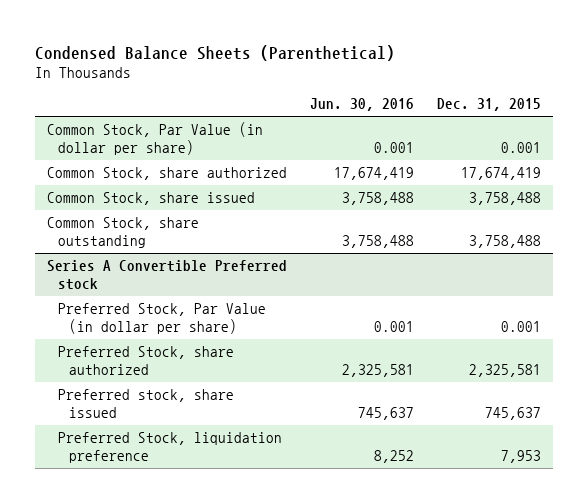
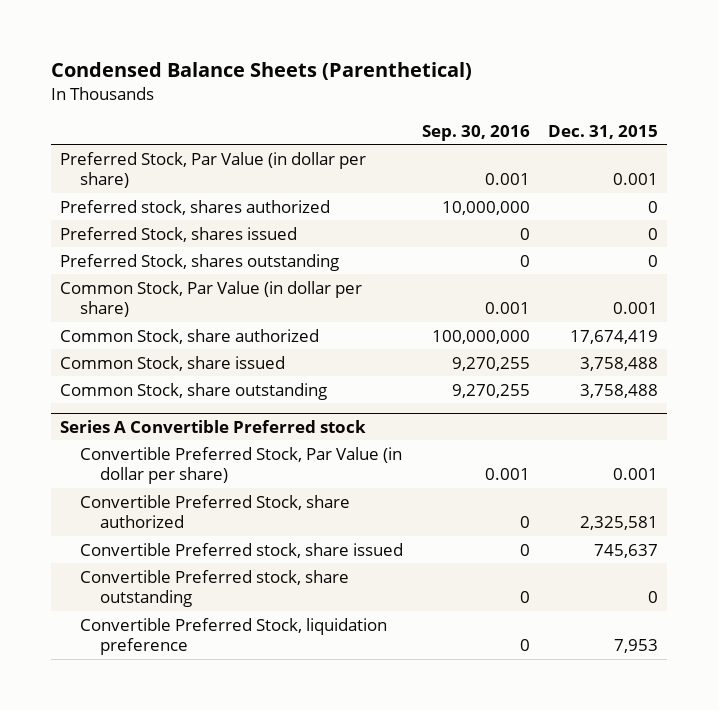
[309,98,414,112] Jun. 30, 2016 -> none
none -> [421,124,530,141] Sep. 30, 2016
none -> [60,151,367,188] Preferred Stock, Par Value (in dollar per share)
none -> [60,199,331,215] Preferred stock, shares authorized
none -> [60,226,298,242] Preferred Stock, shares issued
none -> [60,253,340,271] Preferred Stock, shares outstanding
[57,302,266,334] Preferred Stock, Par Value (in dollar per share) -> [80,446,403,484] Convertible Preferred Stock, Par Value (in dollar per share)
[57,345,234,375] Preferred Stock, share authorized -> [80,494,351,528] Convertible Preferred Stock, share authorized
[57,388,234,418] Preferred stock, share issued -> [80,542,404,558] Convertible Preferred stock, share issued
none -> [80,569,350,607] Convertible Preferred stock, share outstanding
[57,431,282,463] Preferred Stock, liquidation preference -> [80,617,388,655] Convertible Preferred Stock, liquidation preference

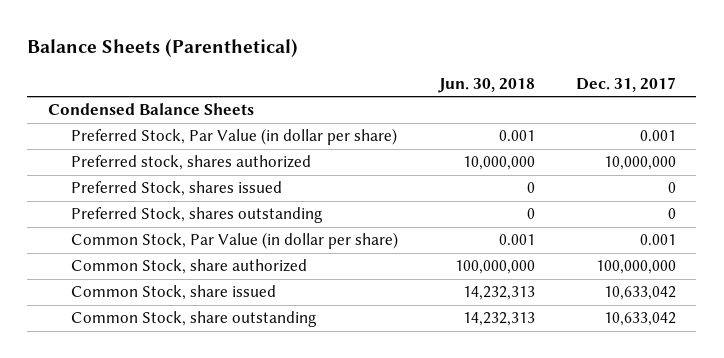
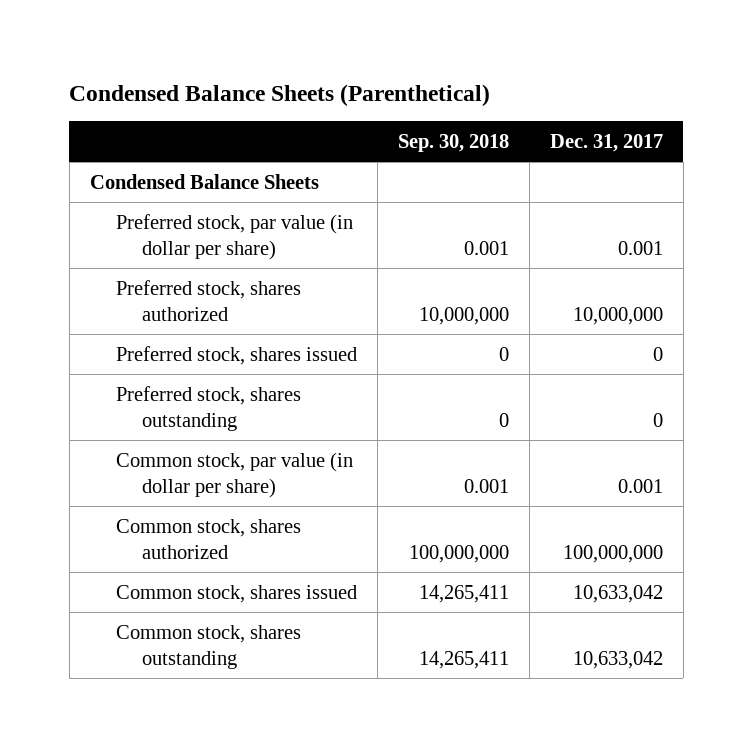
[27,39,299,58] Balance Sheets (Parenthetical) -> [69,83,491,106] Condensed Balance Sheets (Parenthetical)
[438,77,536,93] Jun. 30, 2018 -> none
none -> [397,133,509,152] Sep. 30, 2018
[71,128,398,146] Preferred Stock, Par Value (in dollar per share) -> [115,213,353,260] Preferred stock, par value (in dollar per share)
[71,181,283,197] Preferred Stock, shares issued -> [115,345,357,365] Preferred stock, shares issued
[71,207,324,224] Preferred Stock, shares outstanding -> [115,385,301,431] Preferred stock, shares outstanding
[71,232,399,250] Common Stock, Par Value (in dollar per share) -> [115,451,353,498] Common stock, par value (in dollar per share)
[71,259,308,275] Common Stock, share authorized -> [115,518,301,559] Common stock, shares authorized
[71,285,277,301] Common Stock, share issued -> [115,584,357,603] Common stock, shares issued
[71,311,318,328] Common Stock, share outstanding -> [115,624,301,669] Common stock, shares outstanding

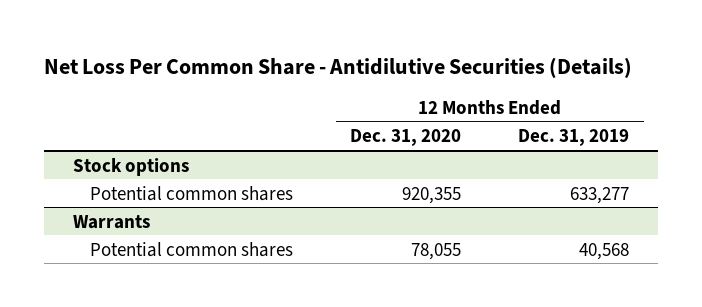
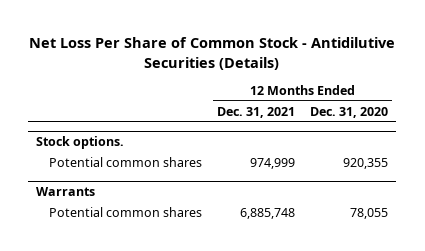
[44,57,633,79] Net Loss Per Common Share - Antidilutive Securities (Details) -> [29,36,396,70] Net Loss Per Share of Common Stock - Antidilutive Securities (Details)
[518,129,630,147] Dec. 31, 2019 -> none
none -> [217,106,296,118] Dec. 31, 2021
[72,157,189,176] Stock options -> [36,135,125,149] Stock options.

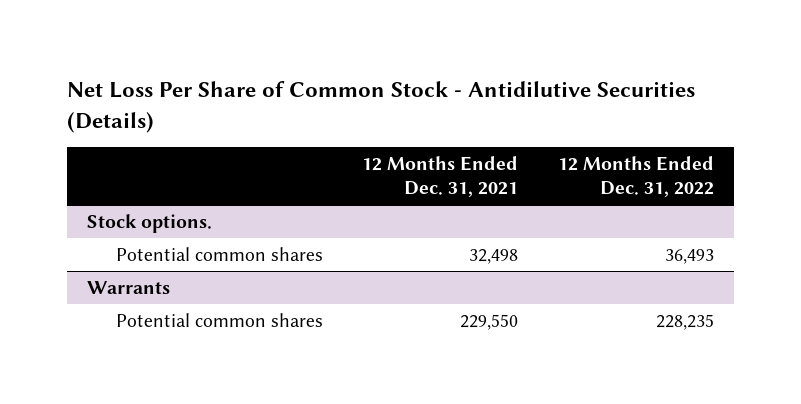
[310,106,389,118] Dec. 31, 2020 -> none
none -> [557,155,714,198] 12 Months Ended Dec. 31, 2022
[250,157,296,169] 974,999 -> [469,248,519,264] 32,498
[240,207,296,219] 6,885,748 -> [460,313,519,330] 229,550

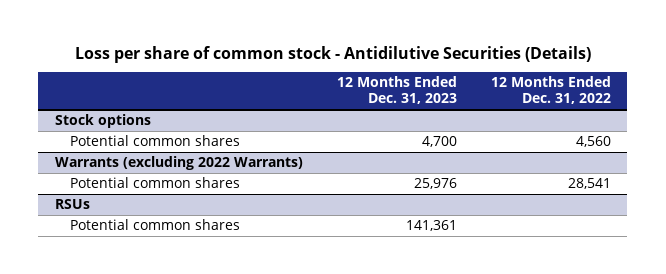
[67,81,696,133] Net Loss Per Share of Common Stock - Antidilutive Securities (Details) -> [74,45,591,63] Loss per share of common stock - Antidilutive Securities (Details)
[362,155,519,198] 12 Months Ended Dec. 31, 2021 -> none
none -> [336,76,457,105] 12 Months Ended Dec. 31, 2023
[86,213,212,233] Stock options. -> [55,114,152,129] Stock options
[664,248,714,264] 36,493 -> [575,136,611,148] 4,560
[86,280,170,294] Warrants -> [55,156,304,171] Warrants (excluding 2022 Warrants)
[655,313,714,330] 228,235 -> [567,178,611,190] 28,541
none -> [55,199,91,210] RSUs
none -> [69,219,240,231] Potential common shares

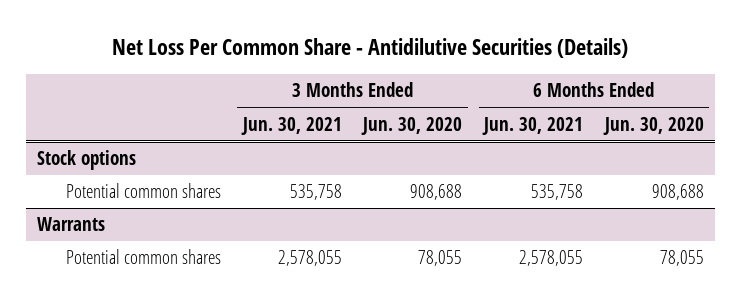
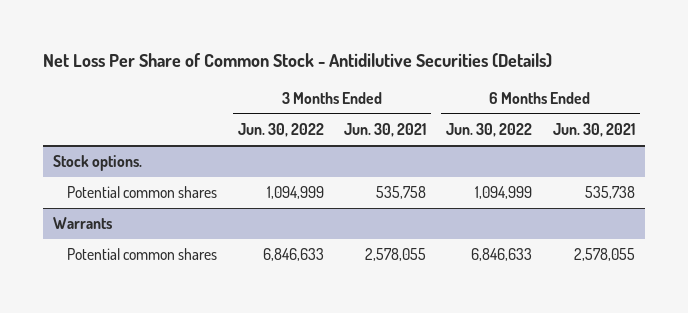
[112,38,629,59] Net Loss Per Common Share - Antidilutive Securities (Details) -> [43,53,553,69] Net Loss Per Share of Common Stock - Antidilutive Securities (Details)
[361,116,463,135] Jun. 30, 2020 -> none
[603,116,705,135] Jun. 30, 2020 -> none
none -> [237,123,324,138] Jun. 30, 2022
none -> [446,123,533,138] Jun. 30, 2022
[36,150,136,171] Stock options -> [53,155,143,172] Stock options.
[531,184,584,201] 535,758 -> [584,186,635,200] 535,738

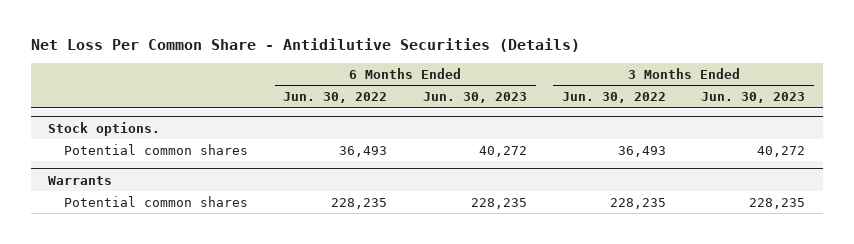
[43,53,553,69] Net Loss Per Share of Common Stock - Antidilutive Securities (Details) -> [30,38,580,53] Net Loss Per Common Share - Antidilutive Securities (Details)
[343,123,426,138] Jun. 30, 2021 -> none
[552,123,635,138] Jun. 30, 2021 -> none
none -> [422,92,527,104] Jun. 30, 2023
none -> [701,92,806,104] Jun. 30, 2023
[266,186,324,200] 1,094,999 -> [617,145,666,157] 36,493
[475,186,533,200] 1,094,999 -> [339,145,388,157] 36,493
[262,248,324,262] 6,846,633 -> [609,197,666,209] 228,235
[471,248,533,262] 6,846,633 -> [331,197,388,209] 228,235

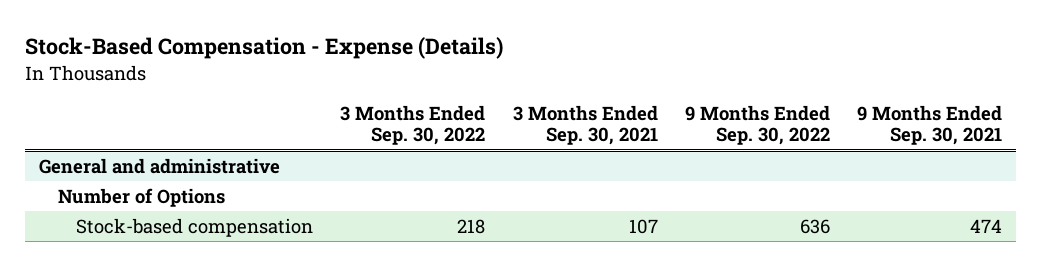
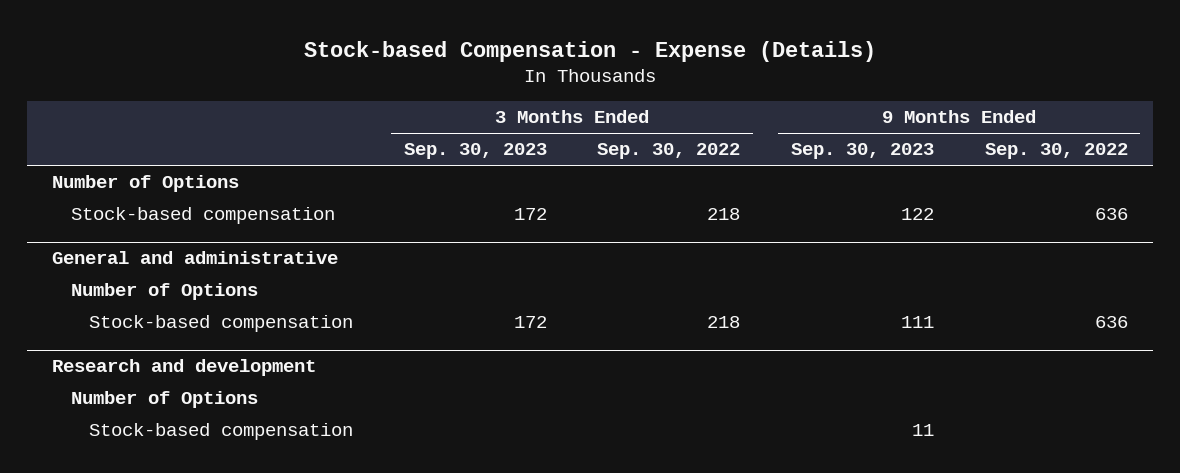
[25,37,504,60] Stock-Based Compensation - Expense (Details) -> [303,40,876,62] Stock-based Compensation - Expense (Details)
[512,104,658,146] 3 Months Ended Sep. 30, 2021 -> none
[857,104,1003,146] 9 Months Ended Sep. 30, 2021 -> none
none -> [403,143,547,160] Sep. 30, 2023
none -> [790,143,934,160] Sep. 30, 2023
none -> [52,175,240,193] Number of Options
none -> [70,207,335,225] Stock-based compensation
none -> [52,359,317,377] Research and development
none -> [70,391,258,409] Number of Options
none -> [89,423,354,441] Stock-based compensation

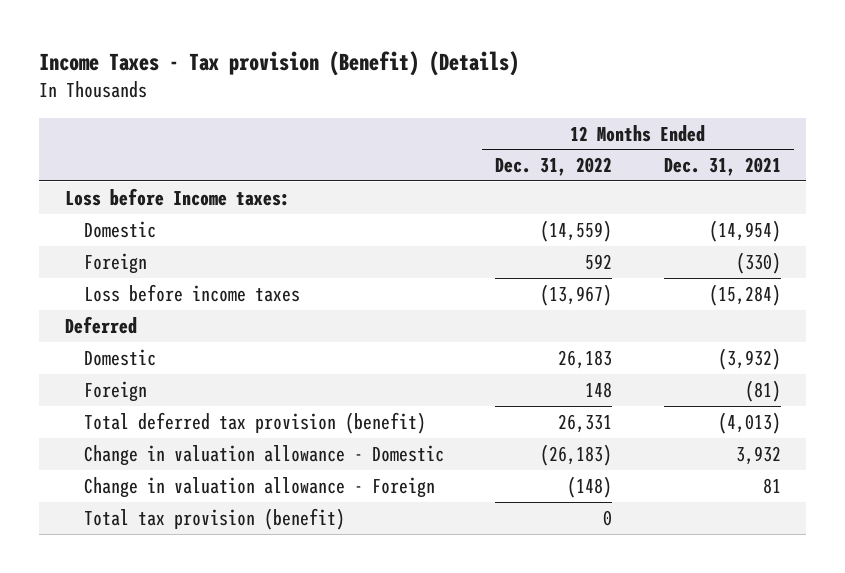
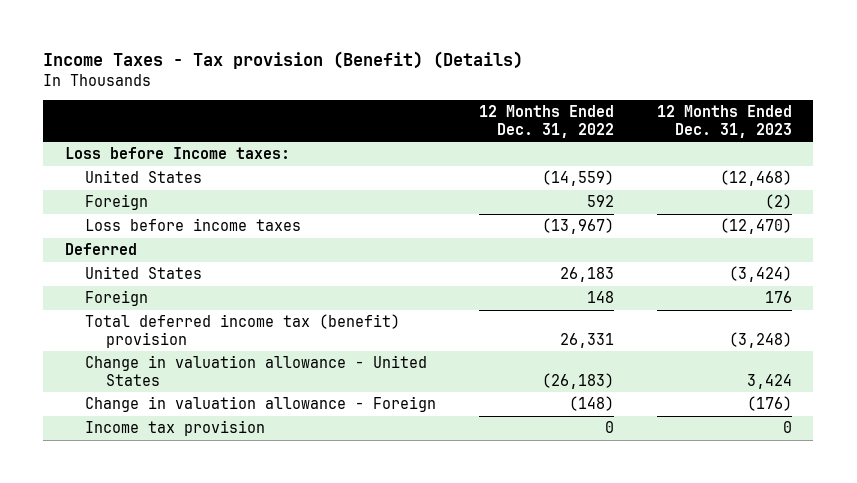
[663,157,781,177] Dec. 31, 2021 -> none
none -> [656,105,792,138] 12 Months Ended Dec. 31, 2023
[83,220,156,238] Domestic -> [85,170,203,184] United States
[83,348,156,366] Domestic -> [85,266,203,280] United States
[83,411,426,434] Total deferred tax provision (benefit) -> [85,314,401,348] Total deferred income tax (benefit) provision
[83,444,444,466] Change in valuation allowance - Domestic -> [85,355,428,386] Change in valuation allowance - United States
[83,507,345,530] Total tax provision (benefit) -> [85,420,266,437] Income tax provision

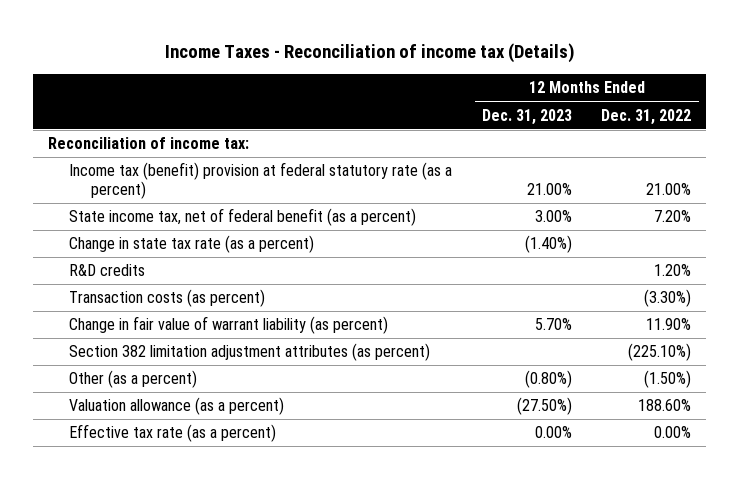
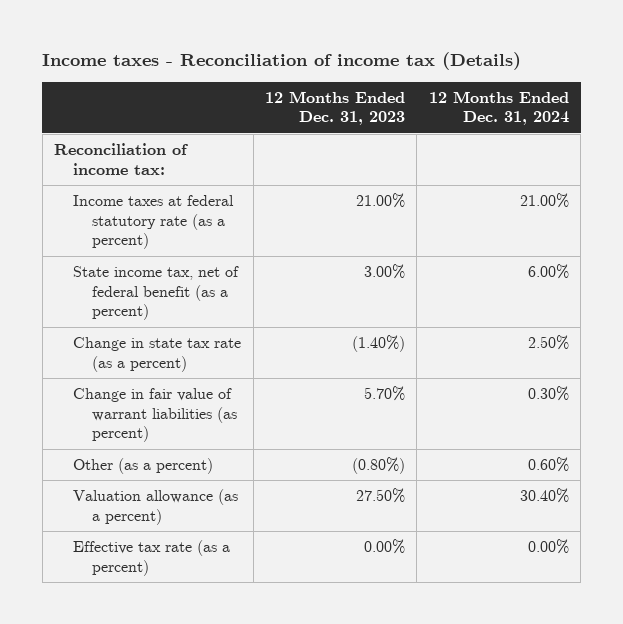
[164,42,575,63] Income Taxes - Reconciliation of income tax (Details) -> [42,52,522,71] Income taxes - Reconciliation of income tax (Details)
[601,108,692,125] Dec. 31, 2022 -> none
none -> [428,90,569,126] 12 Months Ended Dec. 31, 2024
[69,162,453,200] Income tax (benefit) provision at federal statutory rate (as a percent) -> [73,194,235,250] Income taxes at federal statutory rate (as a percent)
[69,264,146,277] R&D credits -> none
[69,289,266,308] Transaction costs (as percent) -> none
[69,343,431,362] Section 382 limitation adjustment attributes (as percent) -> none
[69,316,389,335] Change in fair value of warrant liability (as percent) -> [73,387,238,443] Change in fair value of warrant liabilities (as percent)
[516,397,572,416] (27.50%) -> [355,487,405,503] 27.50%

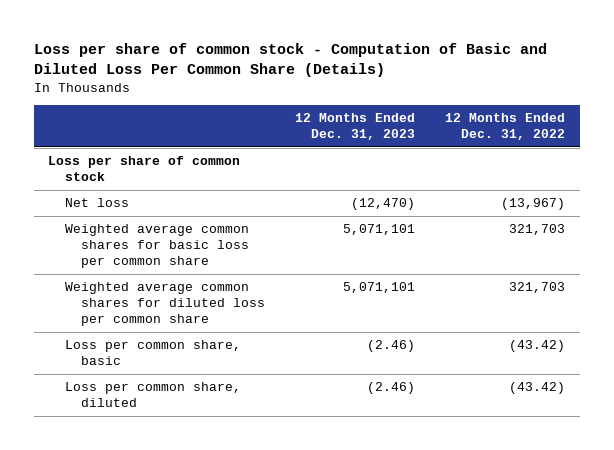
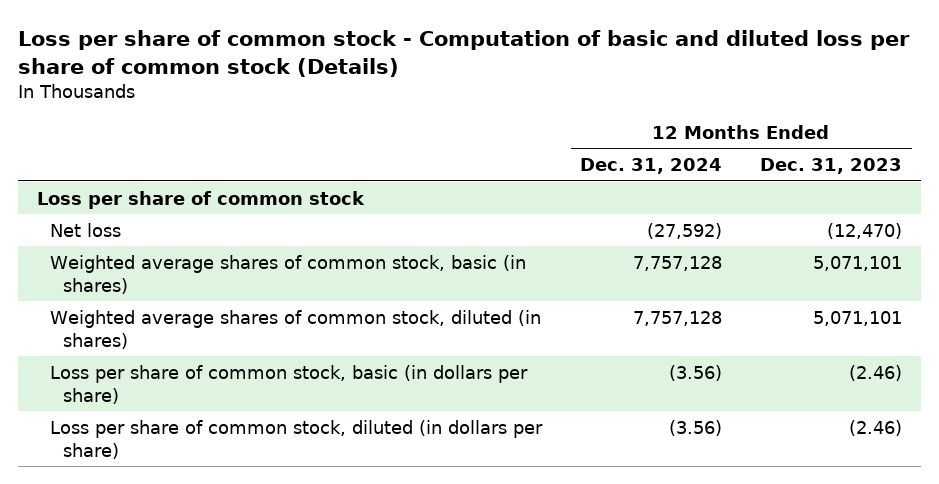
[33,42,547,78] Loss per share of common stock - Computation of Basic and Diluted Loss Per Common Share (Details) -> [17,29,910,77] Loss per share of common stock - Computation of basic and diluted loss per share of common stock (Details)
[445,113,566,141] 12 Months Ended Dec. 31, 2022 -> none
none -> [580,157,723,174] Dec. 31, 2024
[64,224,250,269] Weighted average common shares for basic loss per common share -> [49,254,526,294] Weighted average shares of common stock, basic (in shares)
[64,282,266,327] Weighted average common shares for diluted loss per common share -> [49,309,541,349] Weighted average shares of common stock, diluted (in shares)
[64,340,241,366] Loss per common share, basic -> [49,364,528,404] Loss per share of common stock, basic (in dollars per share)
[64,382,241,408] Loss per common share, diluted -> [49,419,543,459] Loss per share of common stock, diluted (in dollars per share)

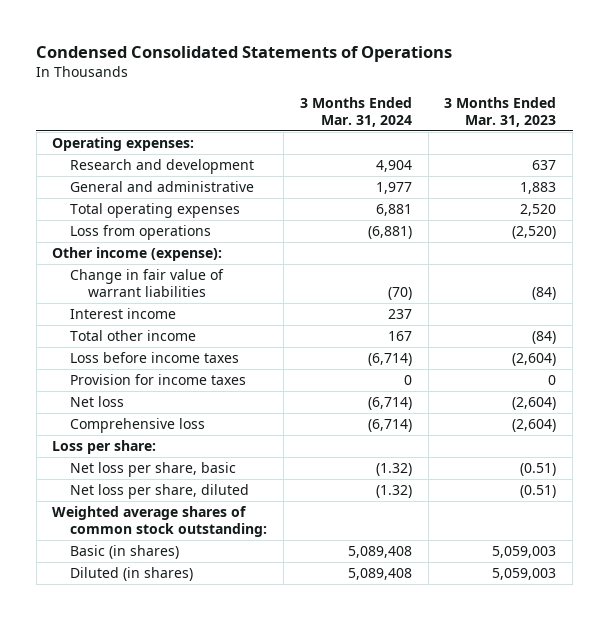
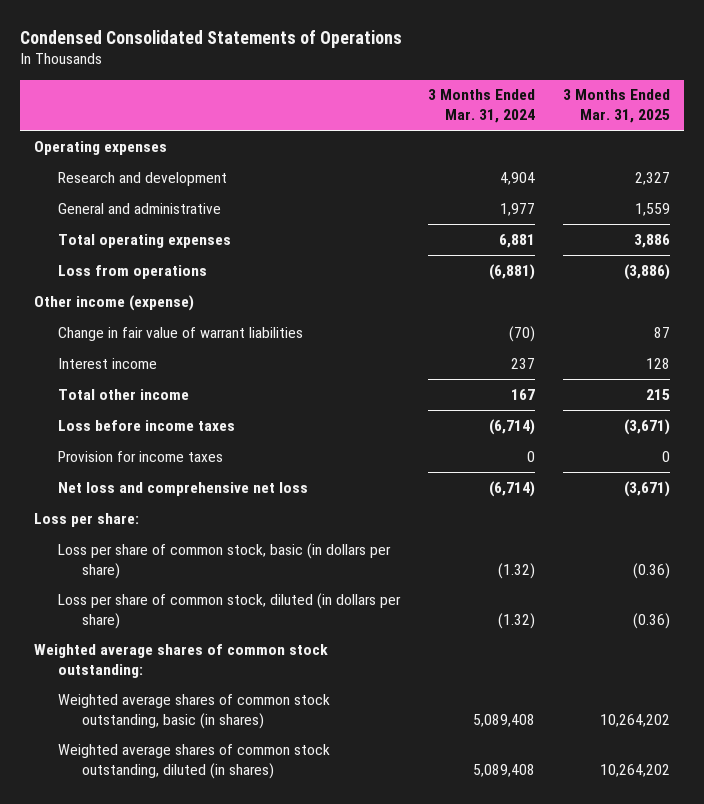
[444,96,557,127] 3 Months Ended Mar. 31, 2023 -> none
none -> [563,89,671,124] 3 Months Ended Mar. 31, 2025
[52,137,195,152] Operating expenses: -> [34,140,168,155] Operating expenses
[52,247,223,262] Other income (expense): -> [34,294,195,311] Other income (expense)
[70,418,206,434] Comprehensive loss -> none
[70,396,125,408] Net loss -> [57,481,308,496] Net loss and comprehensive net loss
[70,462,237,478] Net loss per share, basic -> [57,542,391,579] Loss per share of common stock, basic (in dollars per share)
[70,484,250,500] Net loss per share, diluted -> [57,592,401,629] Loss per share of common stock, diluted (in dollars per share)
[70,545,180,560] Basic (in shares) -> [57,693,330,729] Weighted average shares of common stock outstanding, basic (in shares)
[70,567,194,582] Diluted (in shares) -> [57,743,330,779] Weighted average shares of common stock outstanding, diluted (in shares)

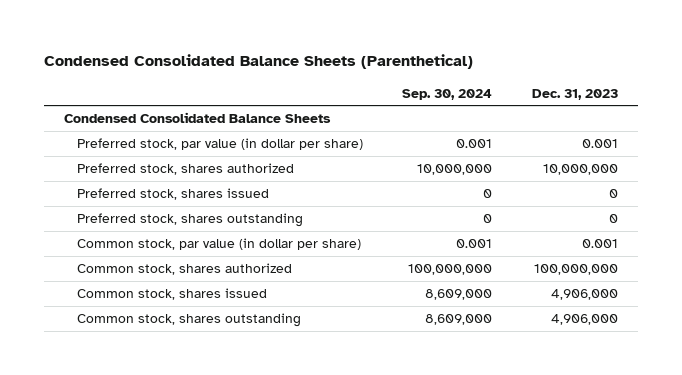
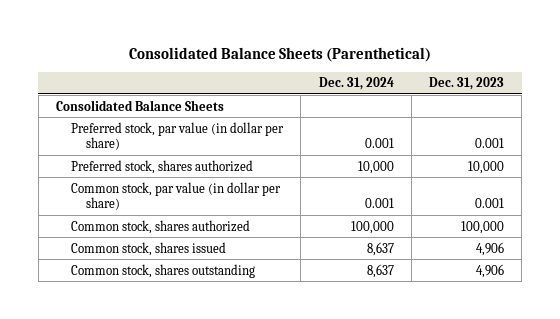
[44,54,474,70] Condensed Consolidated Balance Sheets (Parenthetical) -> [129,46,432,62] Consolidated Balance Sheets (Parenthetical)
[402,88,493,100] Sep. 30, 2024 -> none
none -> [318,77,394,91] Dec. 31, 2024
[64,112,332,124] Condensed Consolidated Balance Sheets -> [56,99,225,111] Consolidated Balance Sheets
[76,188,269,201] Preferred stock, shares issued -> none
[76,213,303,228] Preferred stock, shares outstanding -> none
[542,164,618,176] 10,000,000 -> [468,160,505,174] 10,000
[533,264,618,276] 100,000,000 -> [461,220,505,234] 100,000
[550,289,618,301] 4,906,000 -> [476,241,505,256] 4,906
[550,314,618,326] 4,906,000 -> [476,263,505,278] 4,906

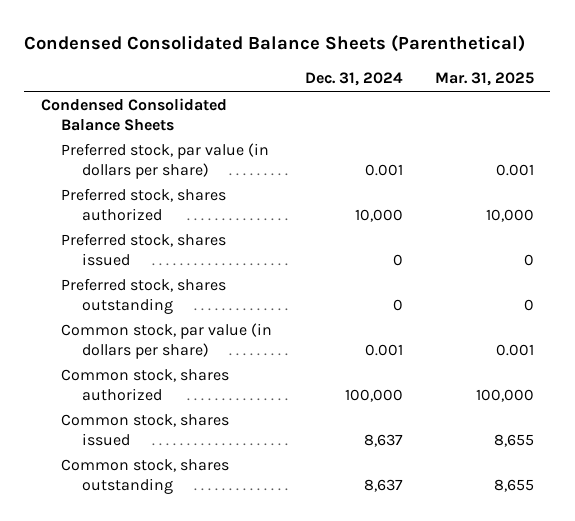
[129,46,432,62] Consolidated Balance Sheets (Parenthetical) -> [24,35,526,53] Condensed Consolidated Balance Sheets (Parenthetical)
[429,77,505,91] Dec. 31, 2023 -> none
none -> [435,72,535,87] Mar. 31, 2025
[56,99,225,111] Consolidated Balance Sheets -> [40,97,227,131] Condensed Consolidated Balance Sheets
[71,121,285,151] Preferred stock, par value (in dollar per share) -> [61,142,270,179] Preferred stock, par value (in dollars per share)
none -> [61,232,227,266] Preferred stock, shares issued
none -> [61,277,227,314] Preferred stock, shares outstanding
[71,181,282,211] Common stock, par value (in dollar per share) -> [61,322,273,359] Common stock, par value (in dollars per share)

